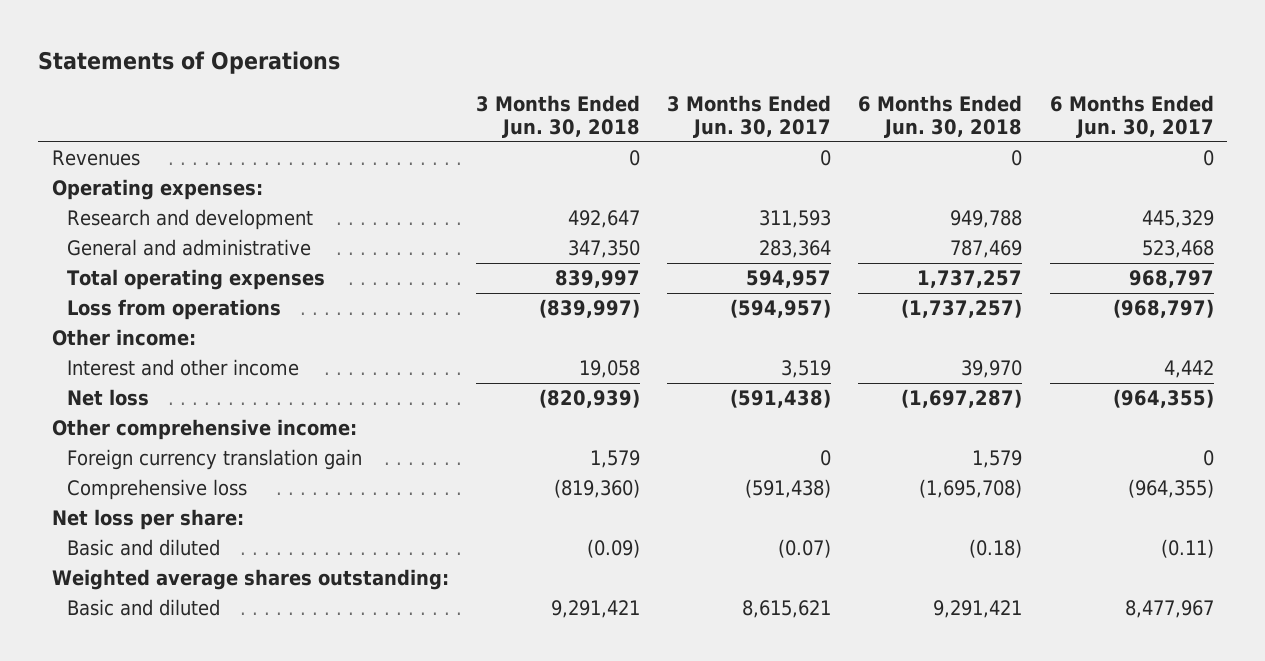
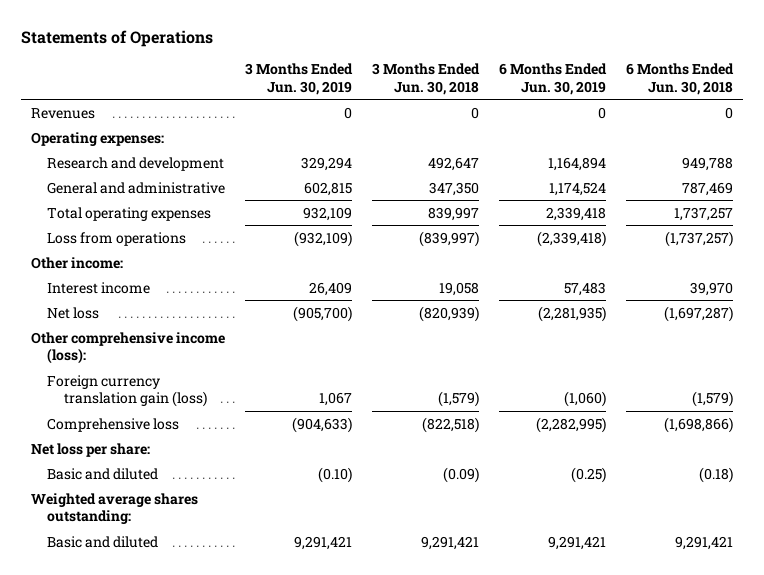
[667,95,832,139] 3 Months Ended Jun. 30, 2017 -> none
[1049,95,1214,139] 6 Months Ended Jun. 30, 2017 -> none
none -> [245,63,354,95] 3 Months Ended Jun. 30, 2019
none -> [499,63,608,95] 6 Months Ended Jun. 30, 2019
[66,359,299,377] Interest and other income -> [47,281,151,294] Interest income
[51,419,357,441] Other comprehensive income: -> [30,331,225,365] Other comprehensive income (loss):
[66,449,362,471] Foreign currency translation gain -> [47,374,208,408] Foreign currency translation gain (loss)
[589,450,640,469] 1,579 -> [438,391,480,408] (1,579)
[972,450,1023,469] 1,579 -> [692,391,734,408] (1,579)
[553,479,640,499] (819,360) -> [422,416,480,433] (822,518)
[919,479,1023,499] (1,695,708) -> [664,416,734,433] (1,698,866)

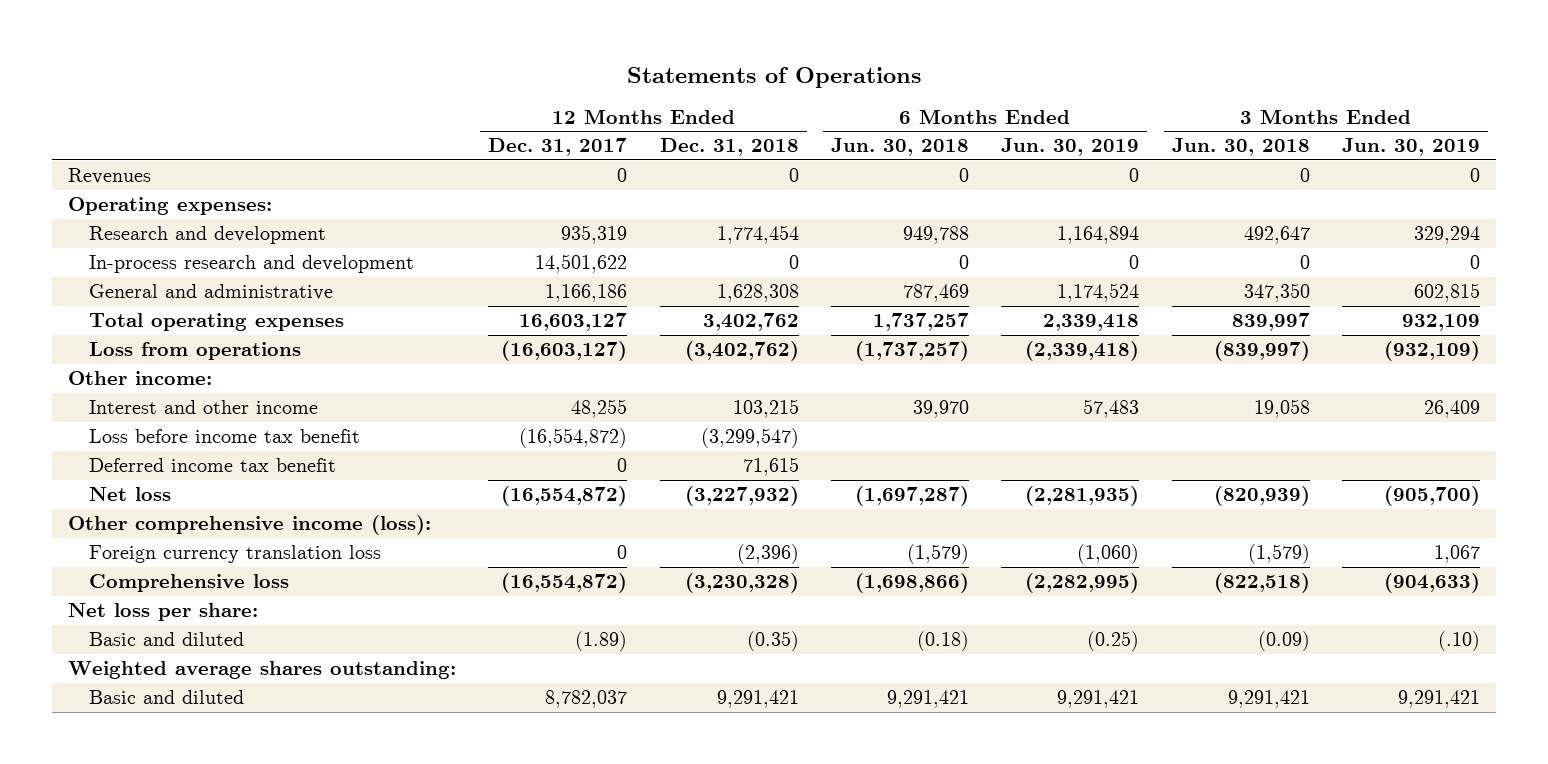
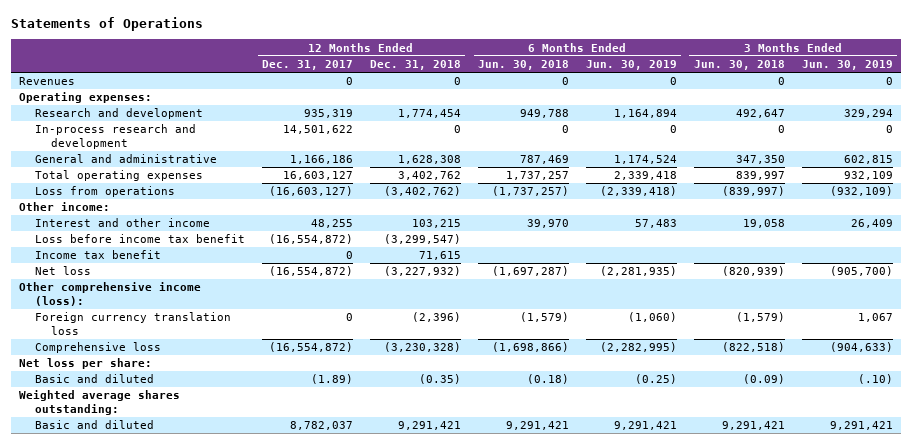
[89,458,337,473] Deferred income tax benefit -> [35,250,162,260] Income tax benefit

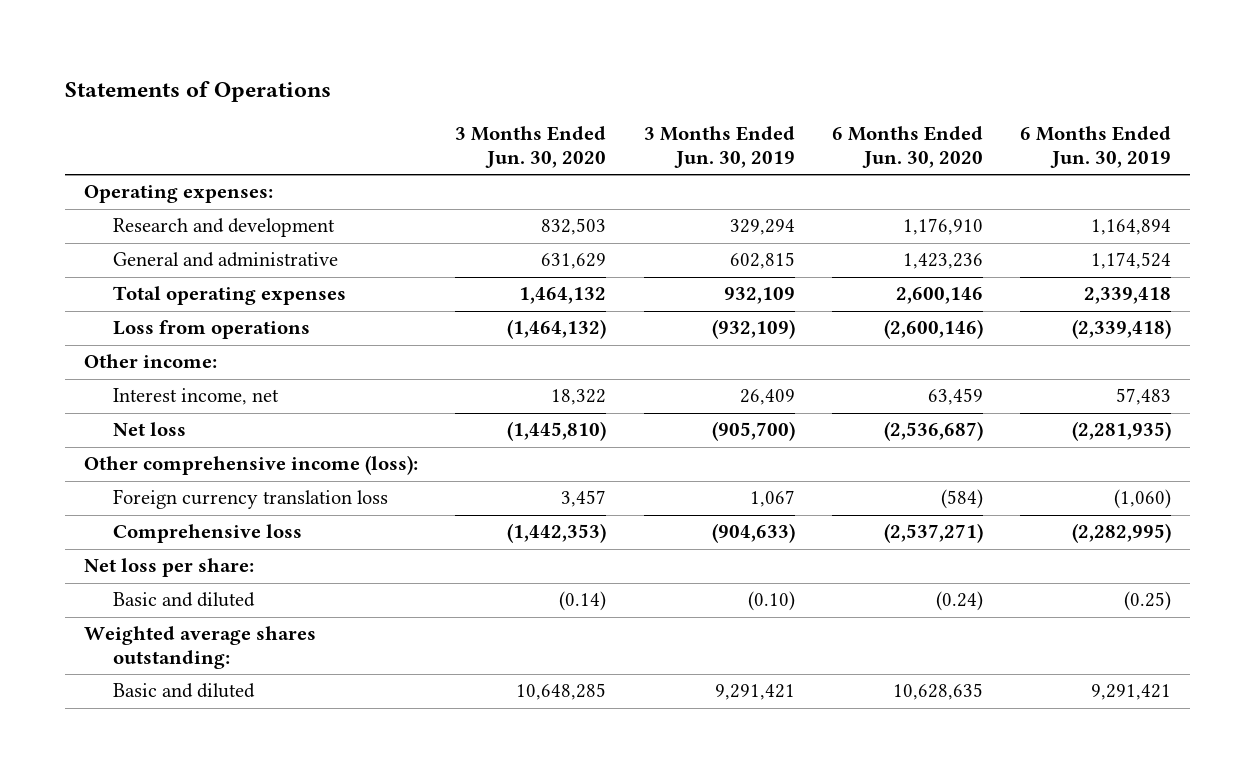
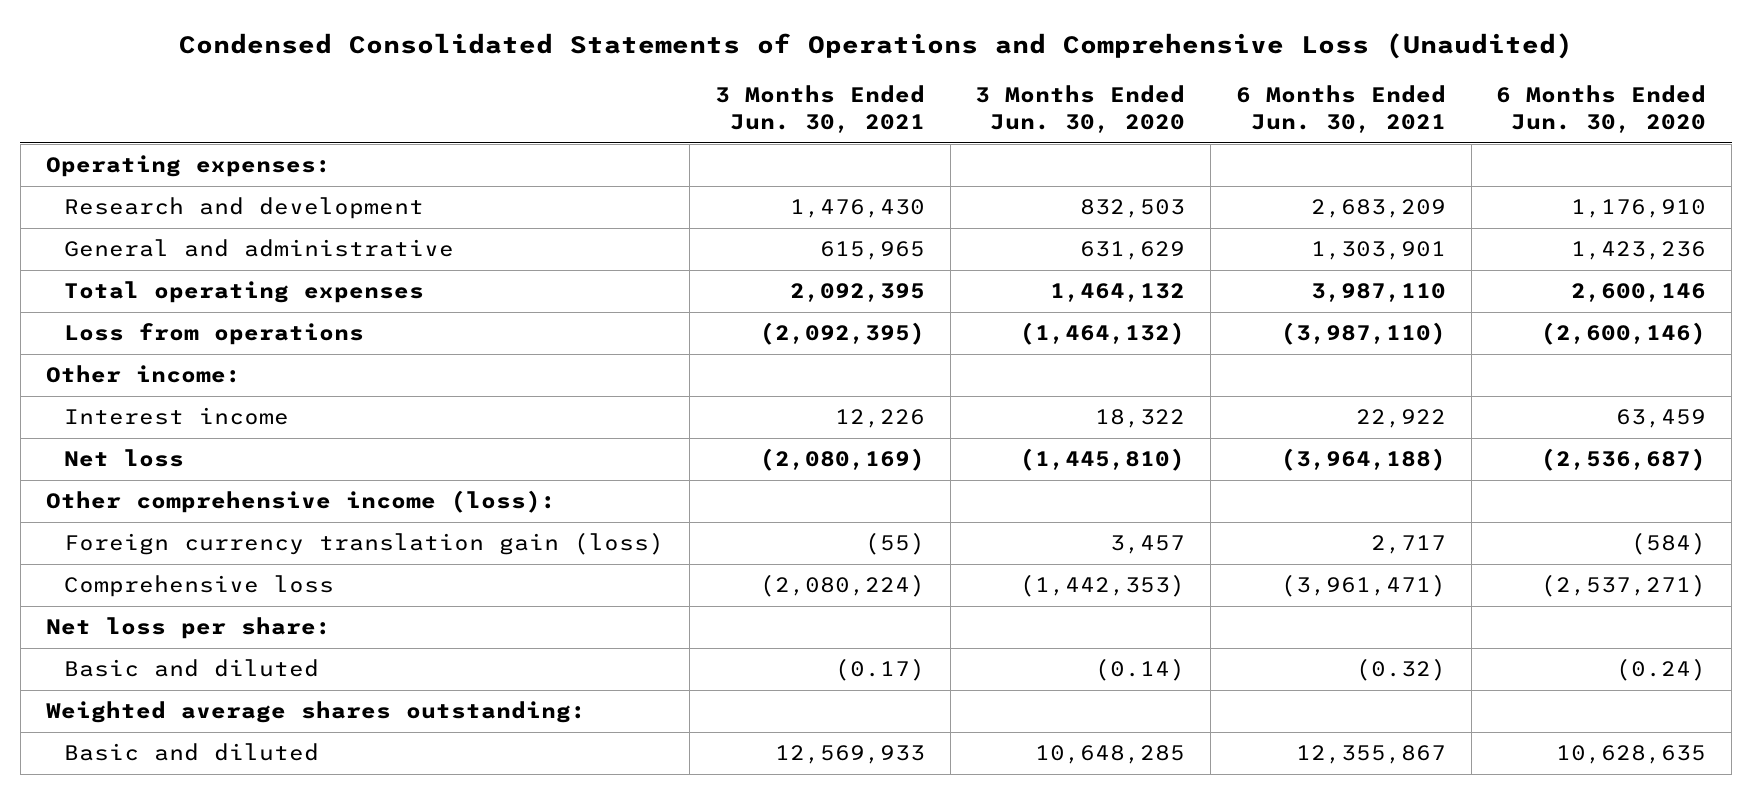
[65,80,332,102] Statements of Operations -> [178,32,1573,59] Condensed Consolidated Statements of Operations and Comprehensive Loss (Unaudited)
[643,126,795,169] 3 Months Ended Jun. 30, 2019 -> none
[1020,126,1172,169] 6 Months Ended Jun. 30, 2019 -> none
none -> [714,85,925,133] 3 Months Ended Jun. 30, 2021
none -> [1235,85,1446,133] 6 Months Ended Jun. 30, 2021
[113,388,280,406] Interest income, net -> [64,407,290,426] Interest income
[113,489,389,510] Foreign currency translation loss -> [64,532,665,556] Foreign currency translation gain (loss)

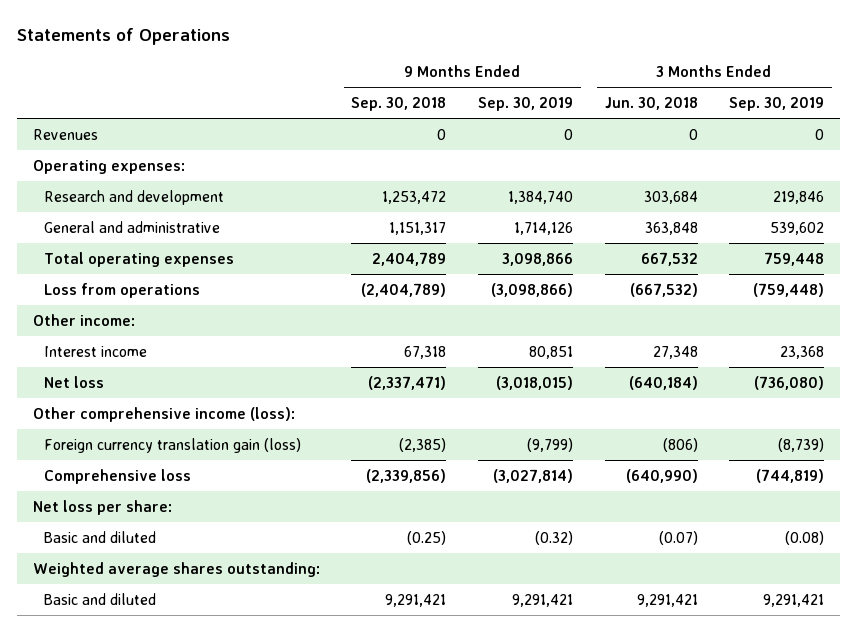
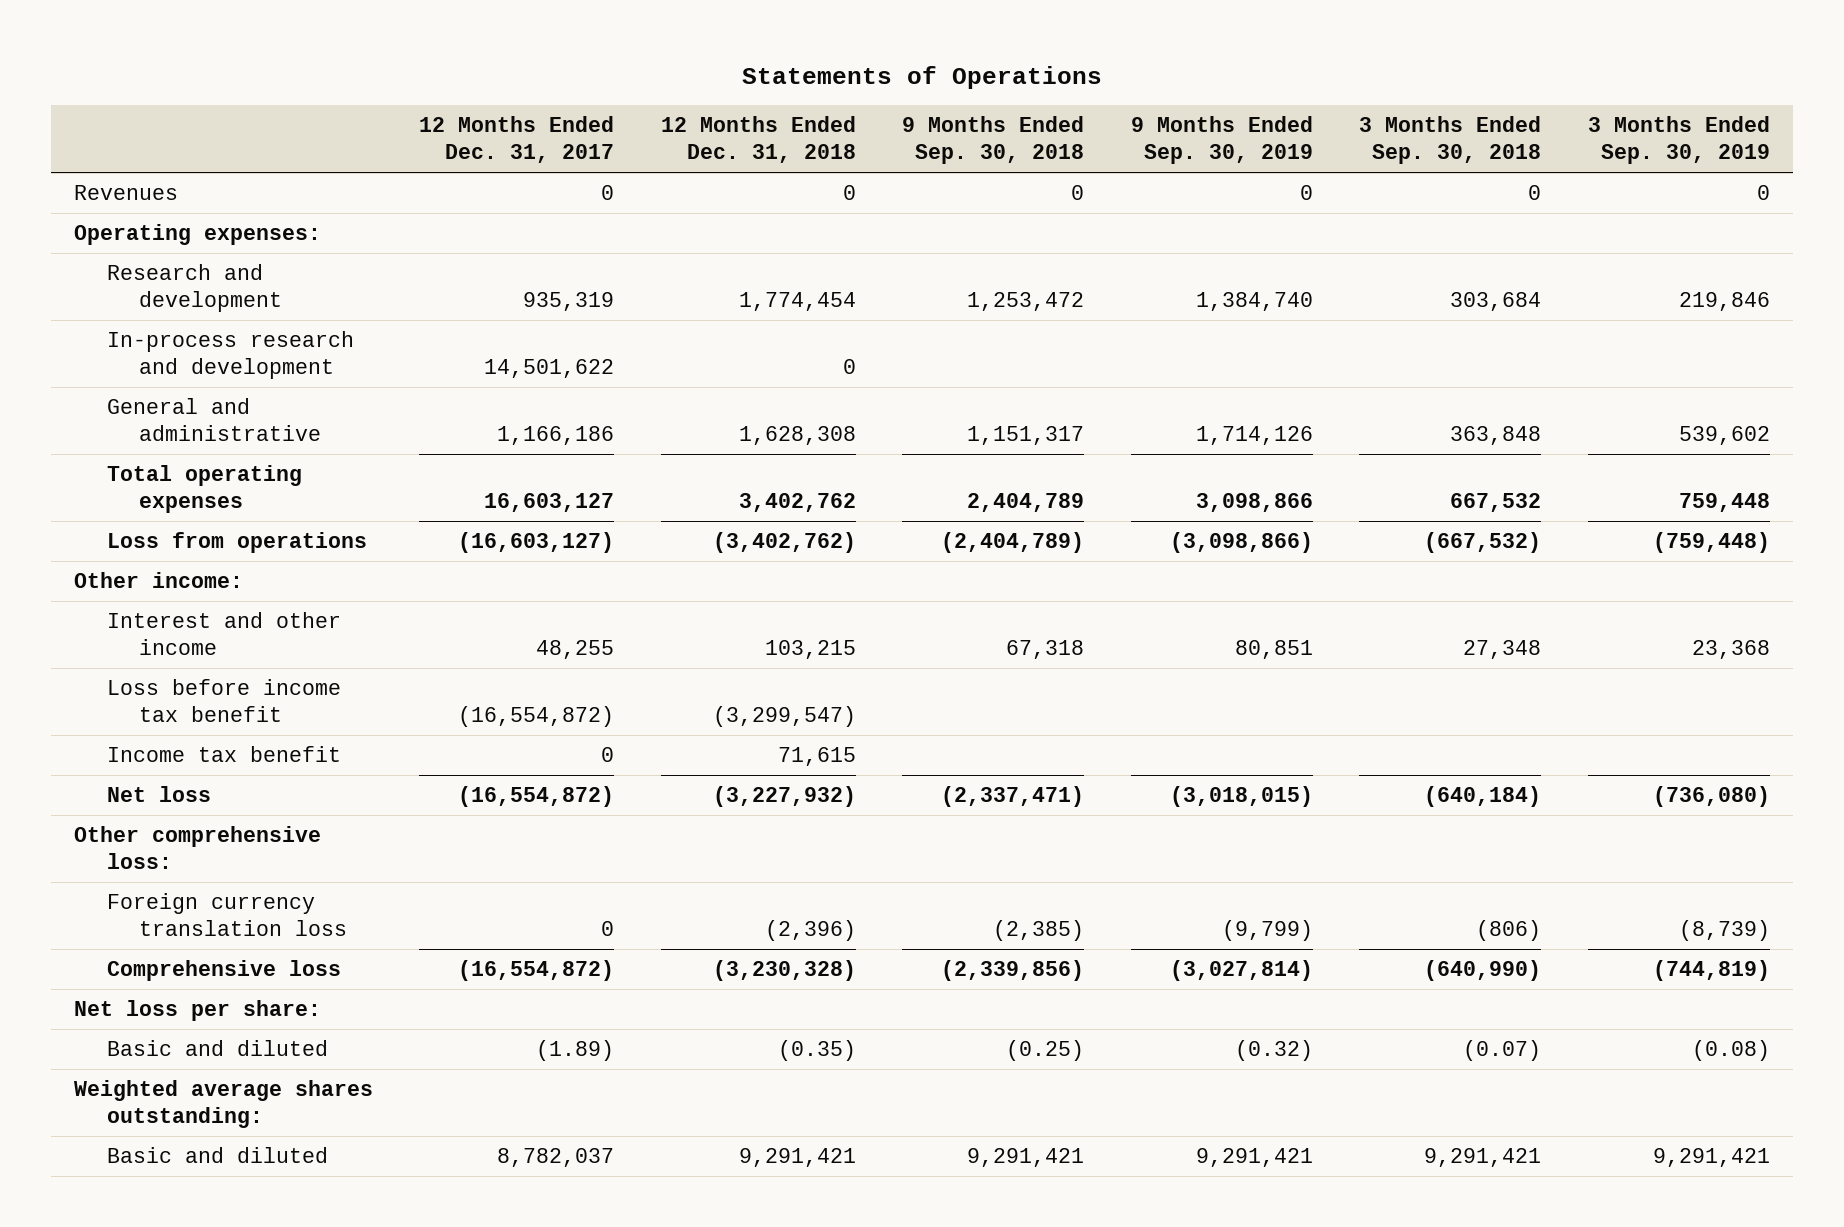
[604,97,698,111] Jun. 30, 2018 -> none
none -> [419,116,615,163] 12 Months Ended Dec. 31, 2017
none -> [660,116,856,163] 12 Months Ended Dec. 31, 2018
none -> [1359,116,1542,164] 3 Months Ended Sep. 30, 2018
none -> [106,331,354,380] In-process research and development
[44,345,148,357] Interest income -> [106,612,341,656] Interest and other income
none -> [106,679,341,723] Loss before income tax benefit
none -> [106,746,341,763] Income tax benefit
[32,406,295,422] Other comprehensive income (loss): -> [73,826,321,870] Other comprehensive loss:
[44,437,302,453] Foreign currency translation gain (loss) -> [106,893,348,937] Foreign currency translation loss

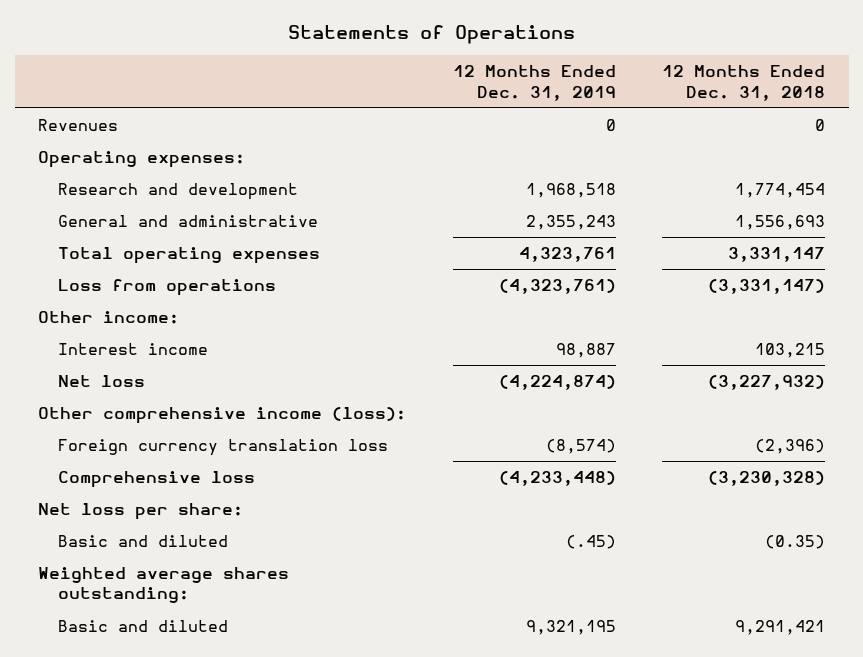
[419,116,615,163] 12 Months Ended Dec. 31, 2017 -> none
[902,116,1085,164] 9 Months Ended Sep. 30, 2018 -> none
[1130,116,1313,164] 9 Months Ended Sep. 30, 2019 -> none
[1359,116,1542,164] 3 Months Ended Sep. 30, 2018 -> none
[1588,116,1771,164] 3 Months Ended Sep. 30, 2019 -> none
none -> [452,65,616,101] 12 Months Ended Dec. 31, 2019
[106,331,354,380] In-process research and development -> none
[738,426,856,446] 1,628,308 -> [735,215,826,231] 1,556,693
[738,493,856,513] 3,402,762 -> [728,247,826,263] 3,331,147
[712,532,856,554] (3,402,762) -> [708,279,826,295] (3,331,147)
[106,679,341,723] Loss before income tax benefit -> none
[106,746,341,763] Income tax benefit -> none
[106,612,341,656] Interest and other income -> [57,343,208,356] Interest income
[73,826,321,870] Other comprehensive loss: -> [38,407,407,425] Other comprehensive income (loss):

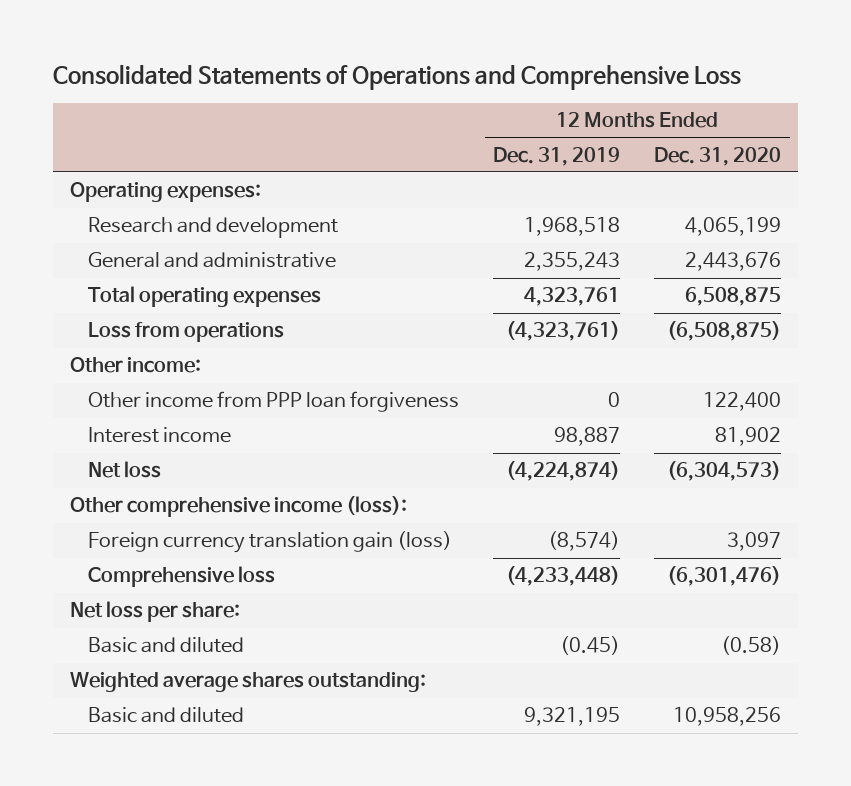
[287,25,575,45] Statements of Operations -> [52,64,741,91] Consolidated Statements of Operations and Comprehensive Loss
[662,65,826,101] 12 Months Ended Dec. 31, 2018 -> none
none -> [654,146,782,166] Dec. 31, 2020
[38,119,119,132] Revenues -> none
none -> [87,391,459,413] Other income from PPP loan forgiveness
[57,439,388,457] Foreign currency translation loss -> [87,531,452,554] Foreign currency translation gain (loss)
[565,535,616,550] (.45) -> [560,636,621,656] (0.45)

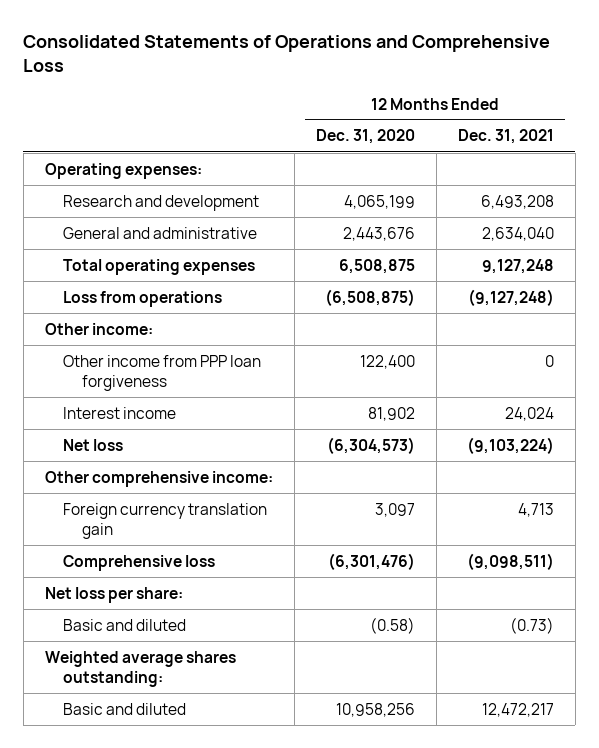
[493,146,621,166] Dec. 31, 2019 -> none
none -> [457,129,554,145] Dec. 31, 2021
[69,496,407,518] Other comprehensive income (loss): -> [44,470,273,487] Other comprehensive income:
[87,531,452,554] Foreign currency translation gain (loss) -> [63,502,268,539] Foreign currency translation gain

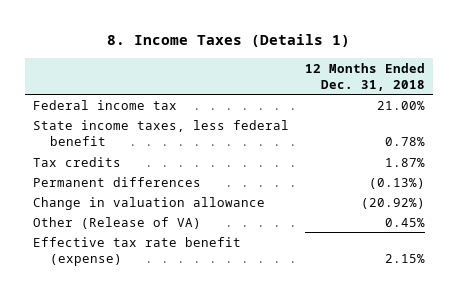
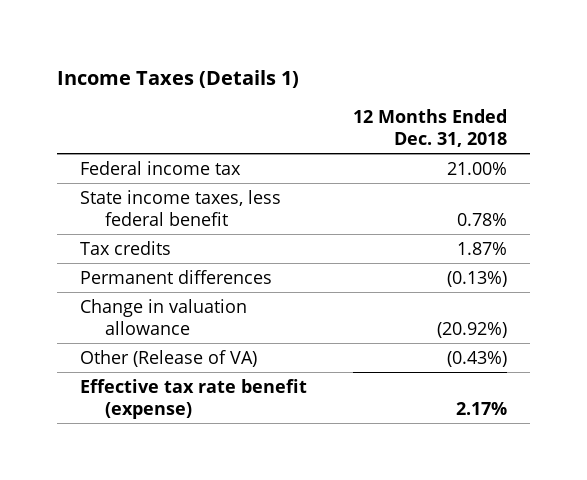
[107,34,351,48] 8. Income Taxes (Details 1) -> [57,69,300,88] Income Taxes (Details 1)
[385,217,426,227] 0.45% -> [446,350,507,367] (0.43%)
[385,253,426,263] 2.15% -> [455,401,507,415] 2.17%

